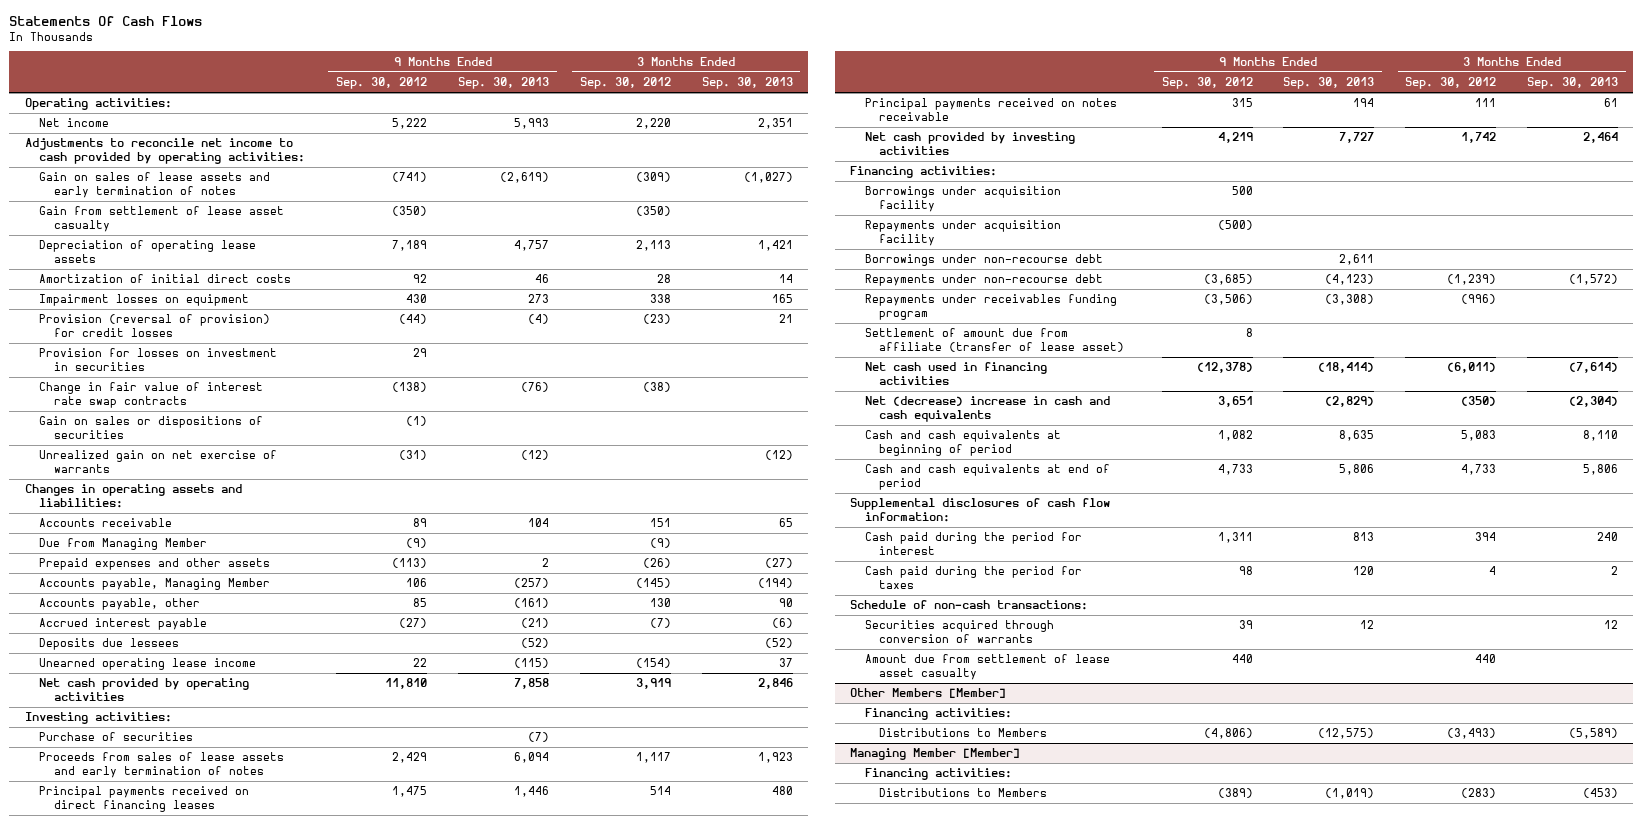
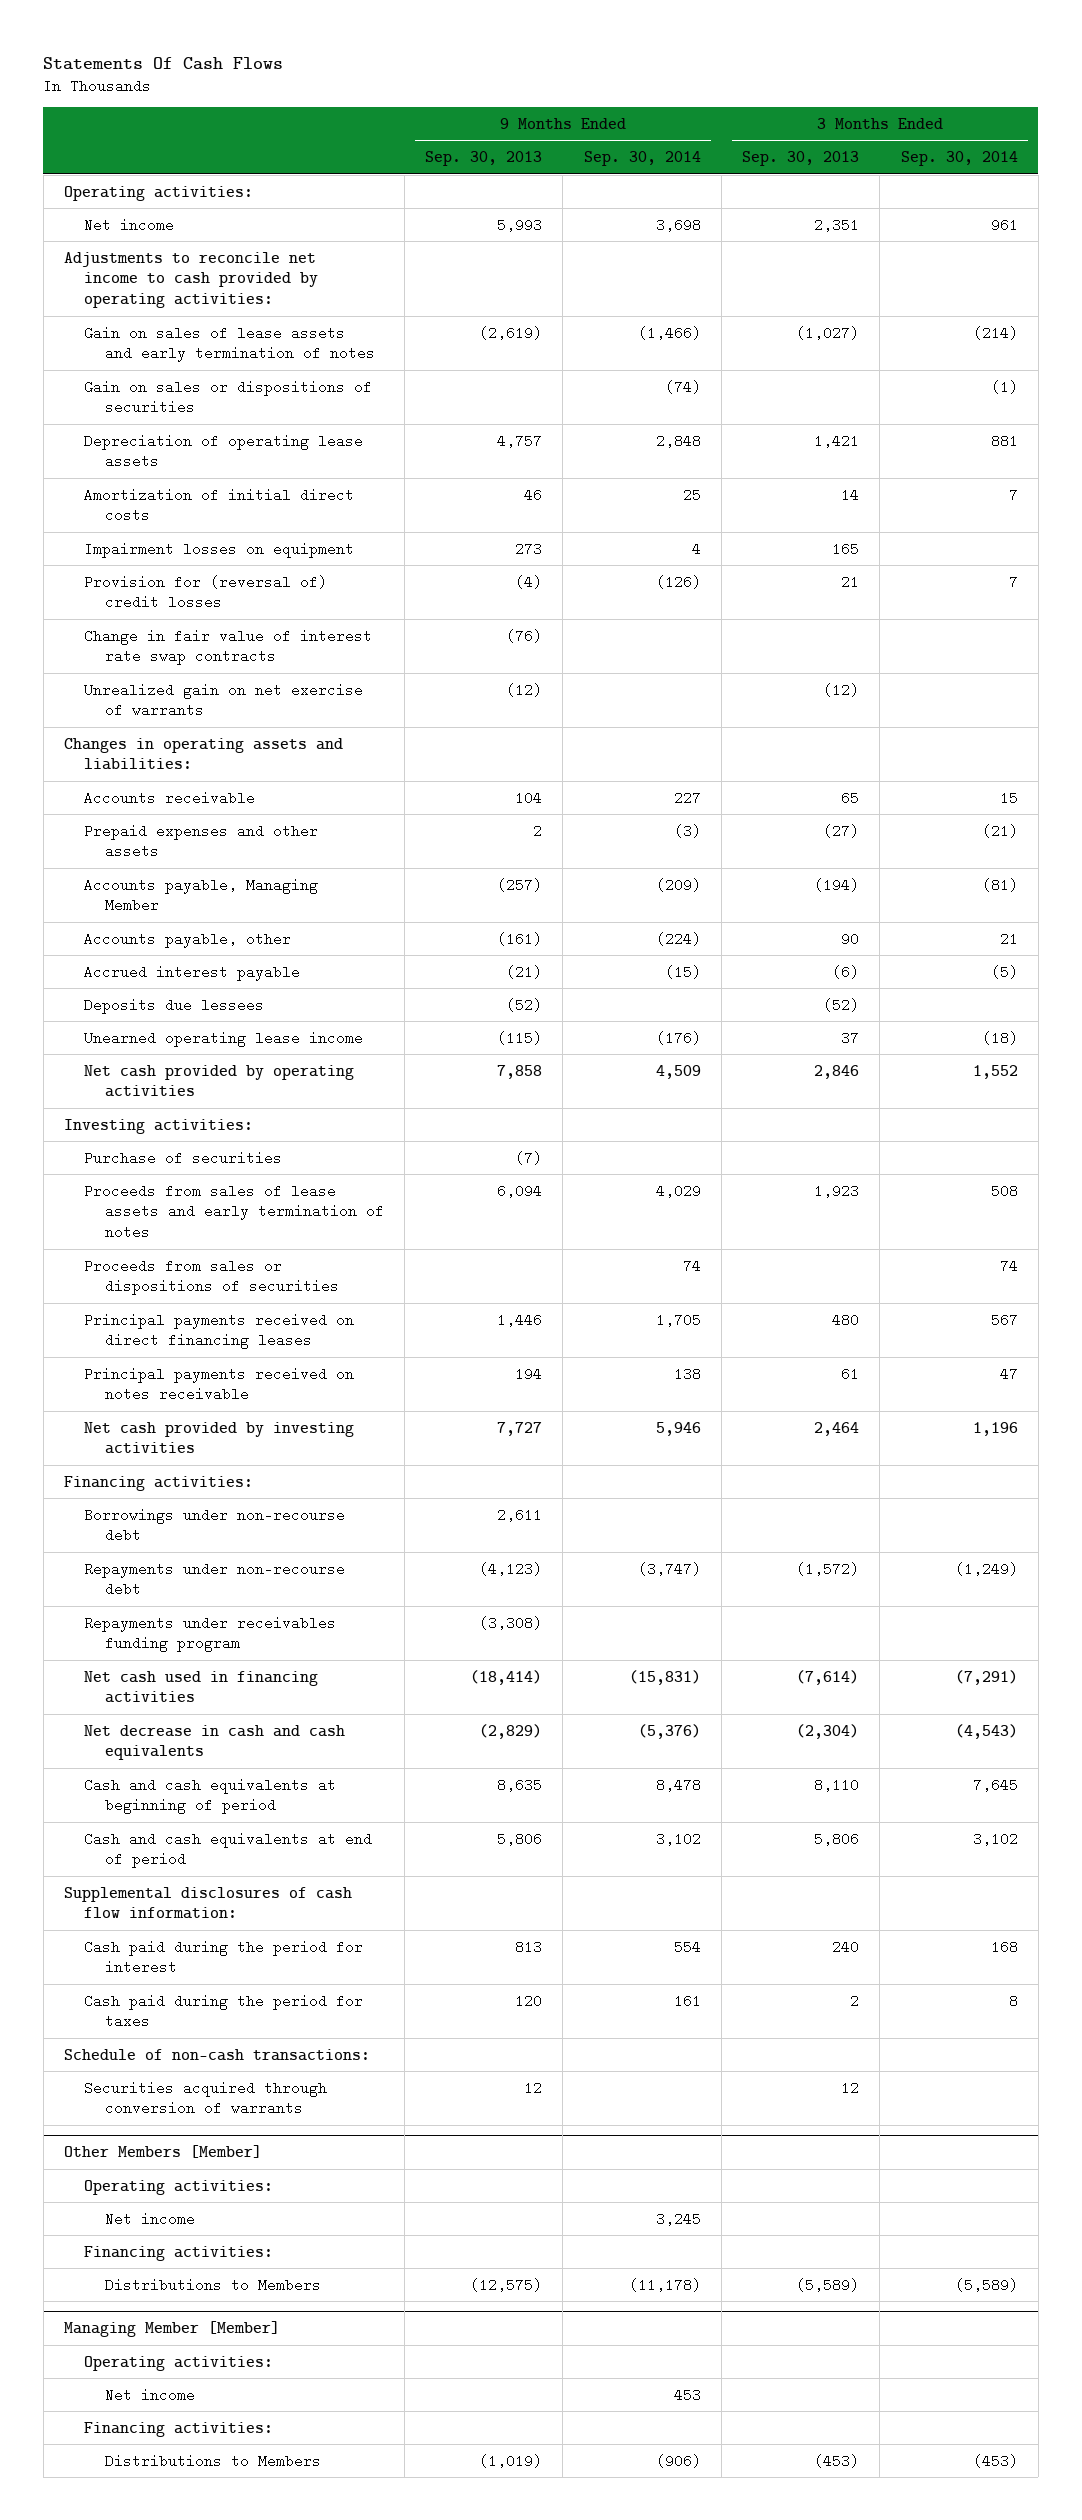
[336,77,428,90] Sep. 30, 2012 -> none
[579,77,671,90] Sep. 30, 2012 -> none
none -> [583,151,701,167] Sep. 30, 2014
none -> [900,151,1018,167] Sep. 30, 2014
[39,206,285,232] Gain from settlement of lease asset casualty -> none
[39,416,264,439] Gain on sales or dispositions of securities -> [84,379,373,415] Gain on sales or dispositions of securities
[39,348,278,371] Provision for losses on investment in securities -> none
[39,314,271,337] Provision (reversal of provision) for credit losses -> [84,574,328,610] Provision for (reversal of) credit losses
[39,538,208,551] Due from Managing Member -> none
none -> [84,1258,339,1296] Proceeds from sales or dispositions of securities
[864,186,1061,212] Borrowings under acquisition facility -> none
[864,220,1061,246] Repayments under acquisition facility -> none
[864,328,1125,352] Settlement of amount due from affiliate (transfer of lease asset) -> none
[864,396,1110,422] Net (decrease) increase in cash and cash equivalents -> [84,1724,346,1761] Net decrease in cash and cash equivalents
[864,654,1110,680] Amount due from settlement of lease asset casualty -> none
none -> [84,2179,274,2195] Operating activities:
none -> [104,2211,195,2226] Net income
none -> [84,2355,274,2371] Operating activities:
none -> [104,2387,195,2402] Net income

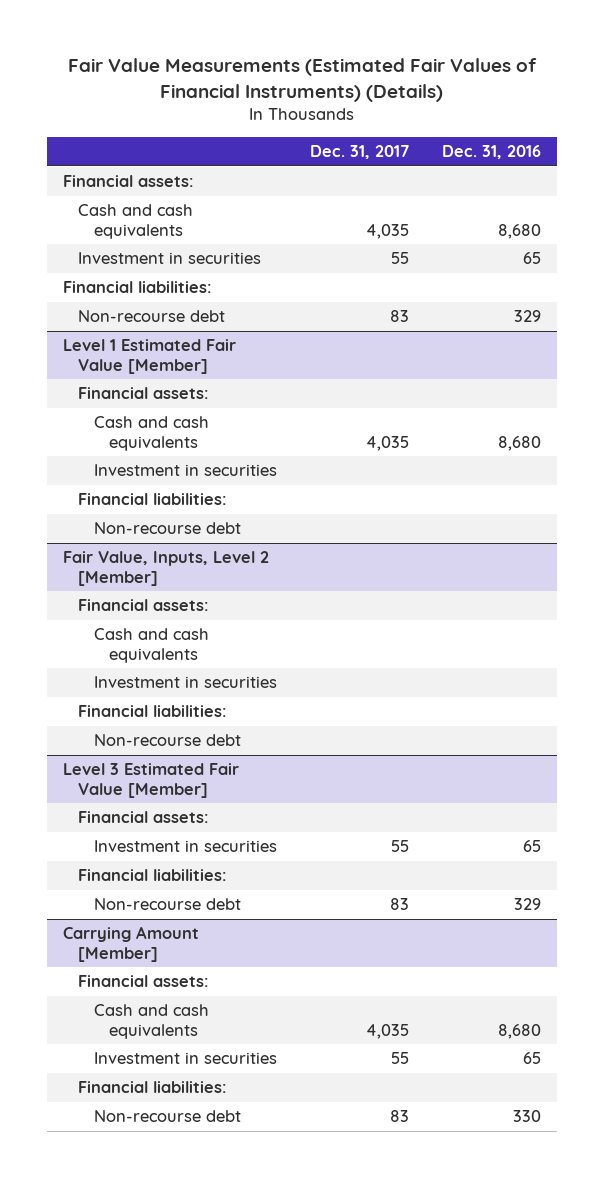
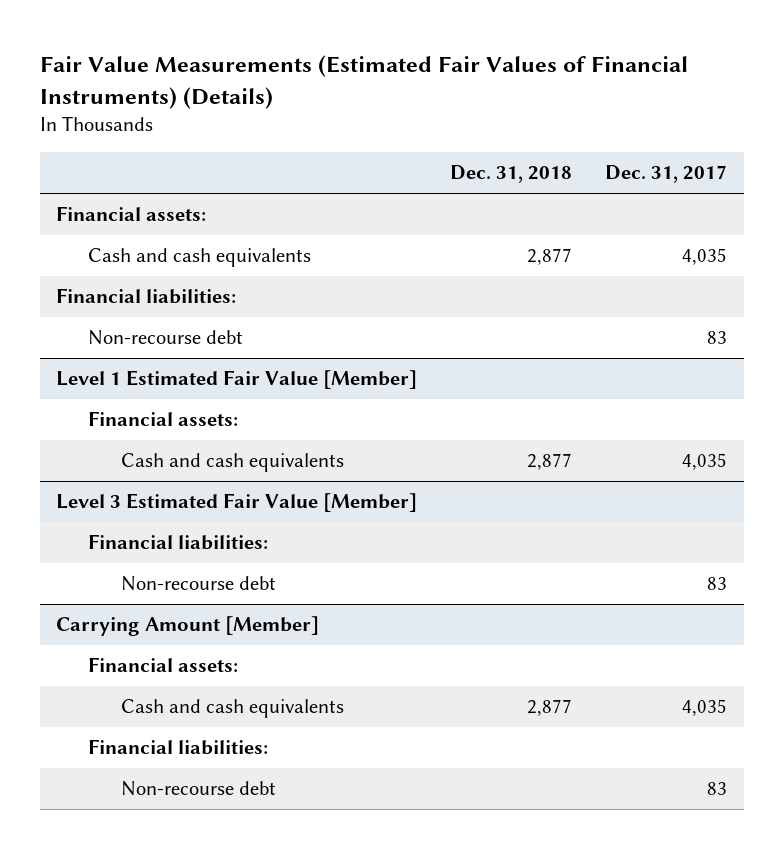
[441,145,541,160] Dec. 31, 2016 -> none
none -> [450,165,573,184] Dec. 31, 2018
[78,252,262,265] Investment in securities -> none
[93,464,277,477] Investment in securities -> none
[78,493,228,506] Financial liabilities: -> none
[93,522,241,535] Non-recourse debt -> none
[63,551,270,586] Fair Value, Inputs, Level 2 [Member] -> none
[78,599,210,612] Financial assets: -> none
[93,628,209,663] Cash and cash equivalents -> none
[93,676,277,689] Investment in securities -> none
[78,705,228,718] Financial liabilities: -> none
[93,734,241,747] Non-recourse debt -> none
[78,811,210,824] Financial assets: -> none
[93,840,277,853] Investment in securities -> none
[93,1052,277,1065] Investment in securities -> none

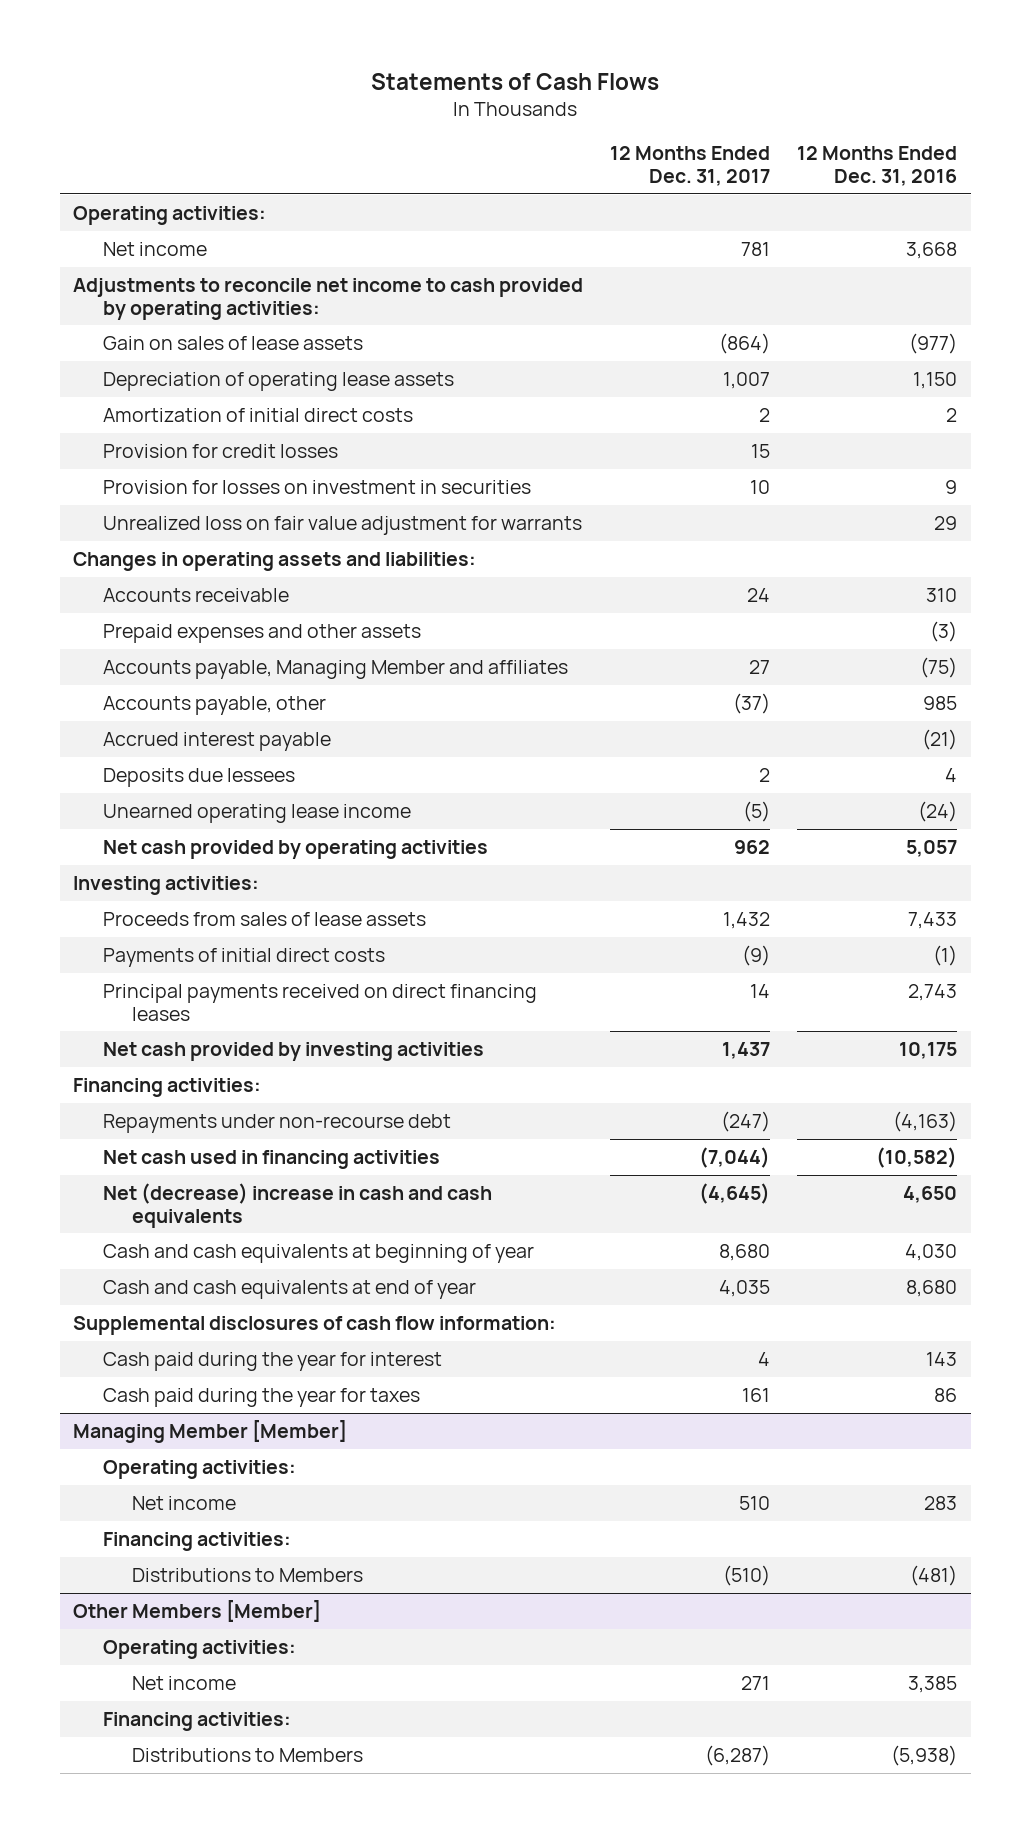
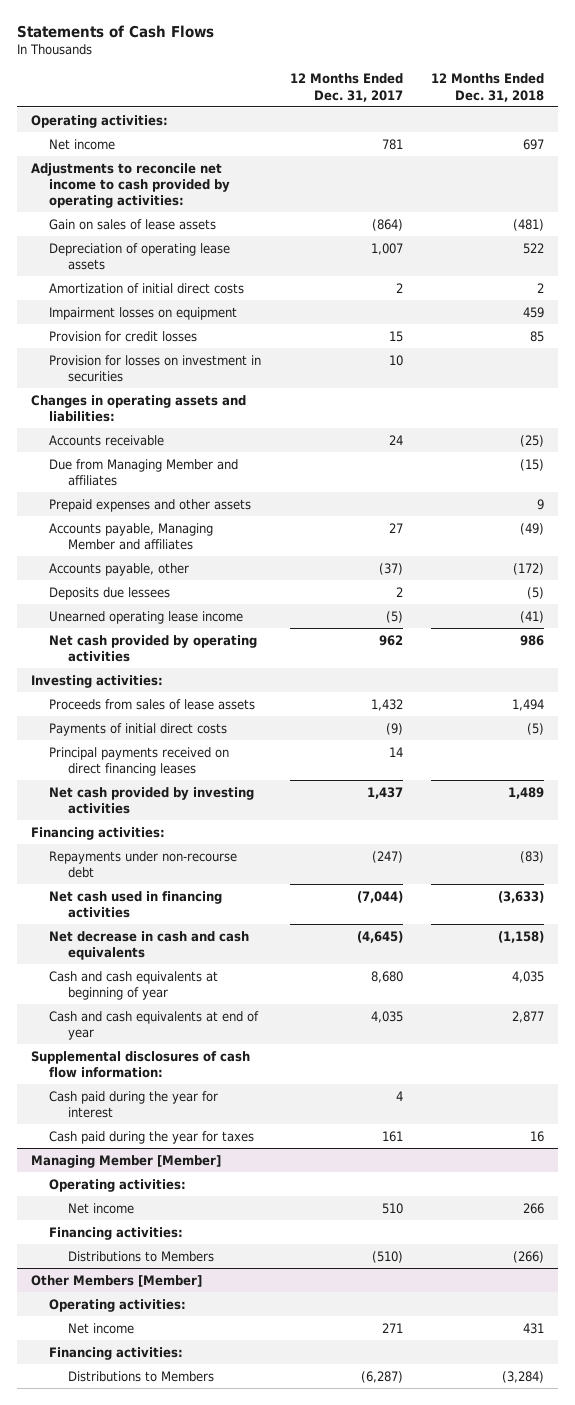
[797,146,958,187] 12 Months Ended Dec. 31, 2016 -> none
none -> [431,73,545,102] 12 Months Ended Dec. 31, 2018
none -> [49,306,238,320] Impairment losses on equipment
[102,515,582,535] Unrealized loss on fair value adjustment for warrants -> none
none -> [49,458,239,486] Due from Managing Member and affiliates
[102,731,331,751] Accrued interest payable -> none
[102,1182,492,1228] Net (decrease) increase in cash and cash equivalents -> [49,930,250,960] Net decrease in cash and cash equivalents

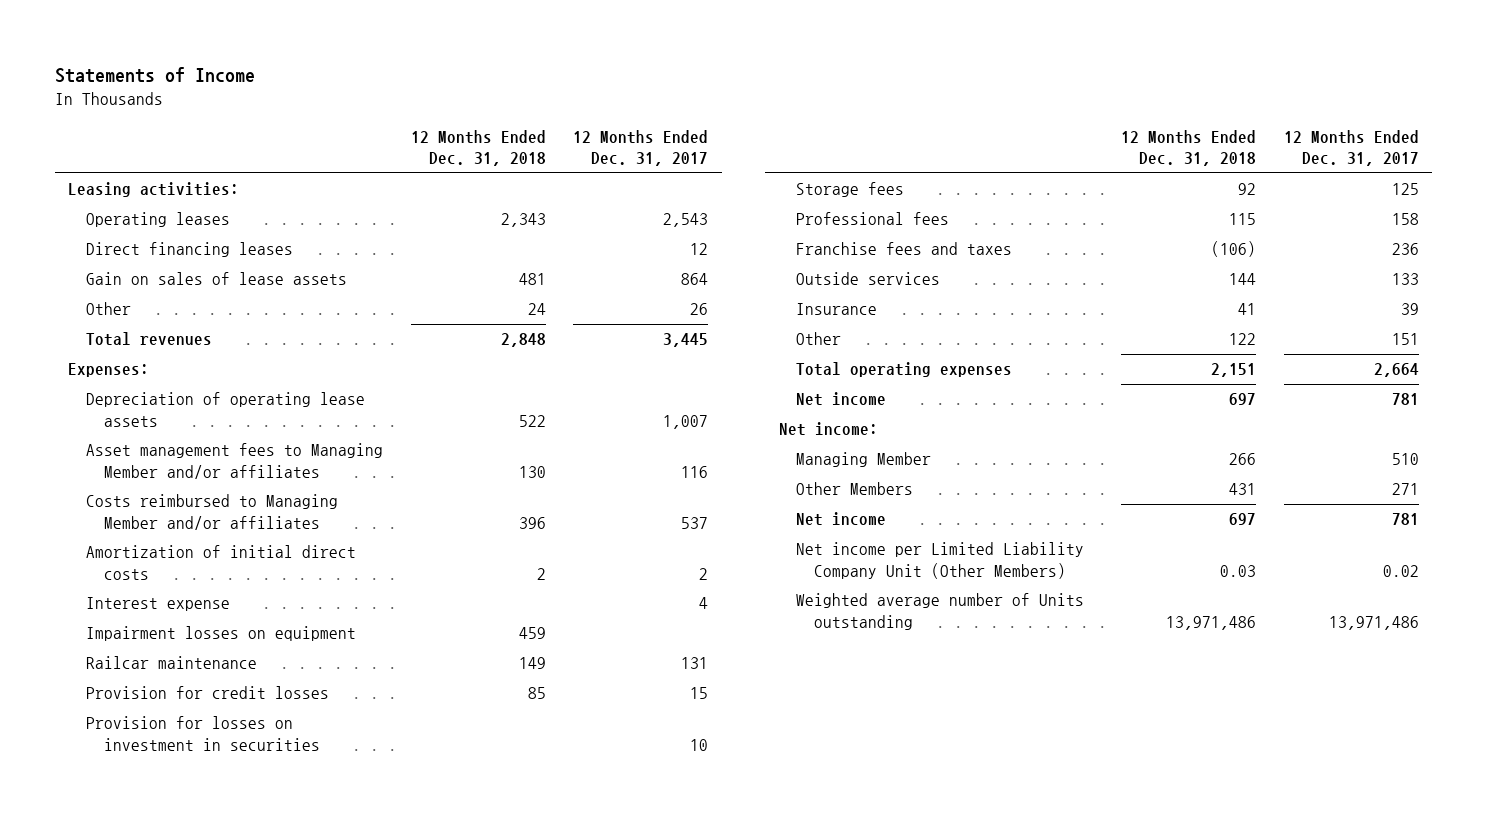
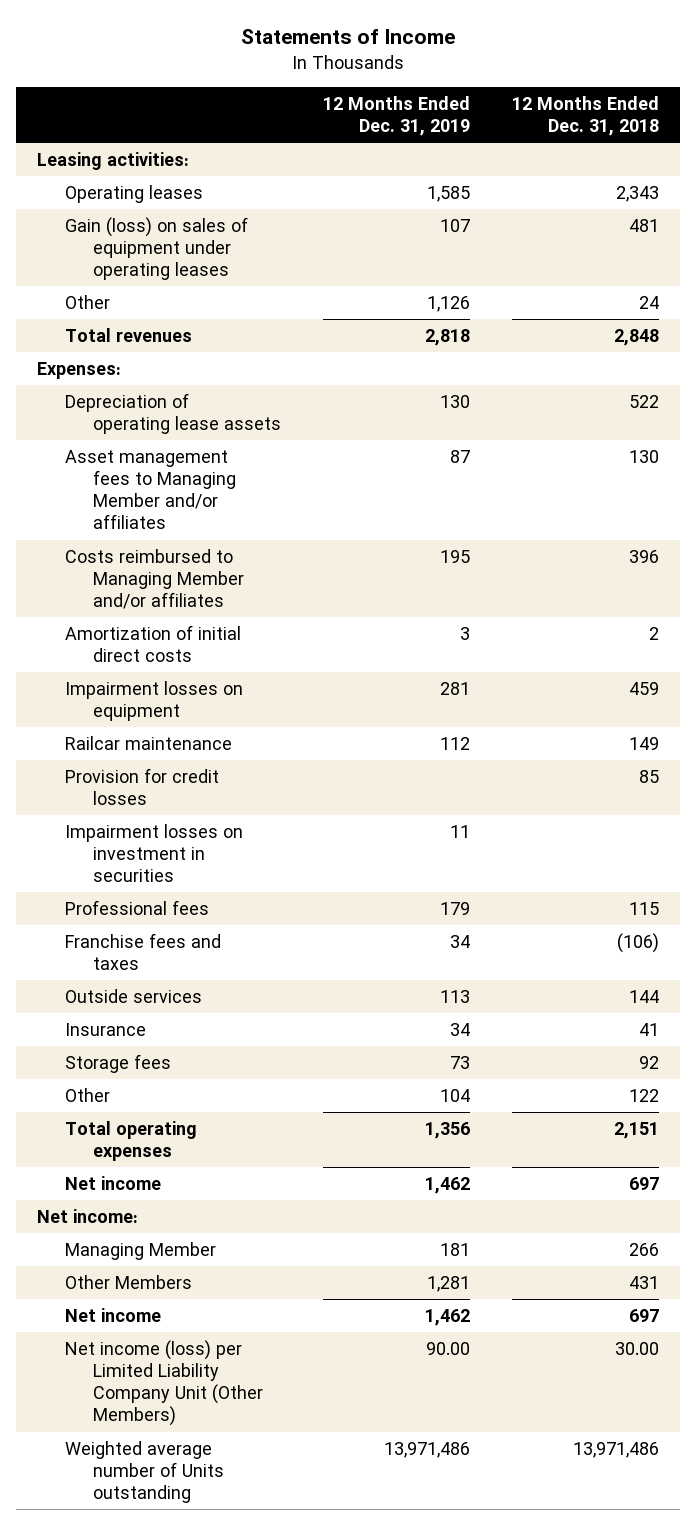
[573,129,709,167] 12 Months Ended Dec. 31, 2017 -> none
none -> [322,96,470,137] 12 Months Ended Dec. 31, 2019
[86,242,294,258] Direct financing leases -> none
[86,272,348,286] Gain on sales of lease assets -> [64,217,248,281] Gain (loss) on sales of equipment under operating leases
[86,597,231,612] Interest expense -> none
[86,716,320,751] Provision for losses on investment in securities -> [64,824,243,883] Impairment losses on investment in securities
[796,182,905,198] Storage fees -> [64,1054,171,1074] Storage fees
[796,542,1085,579] Net income per Limited Liability Company Unit (Other Members) -> [64,1340,264,1427] Net income (loss) per Limited Liability Company Unit (Other Members)
[1220,564,1257,577] 0.03 -> [614,1342,659,1356] 30.00

